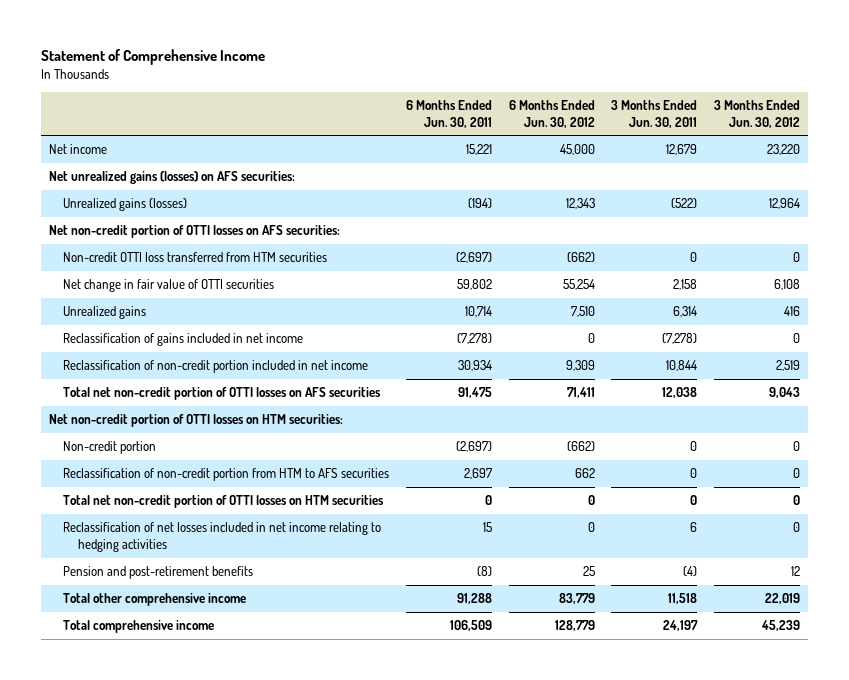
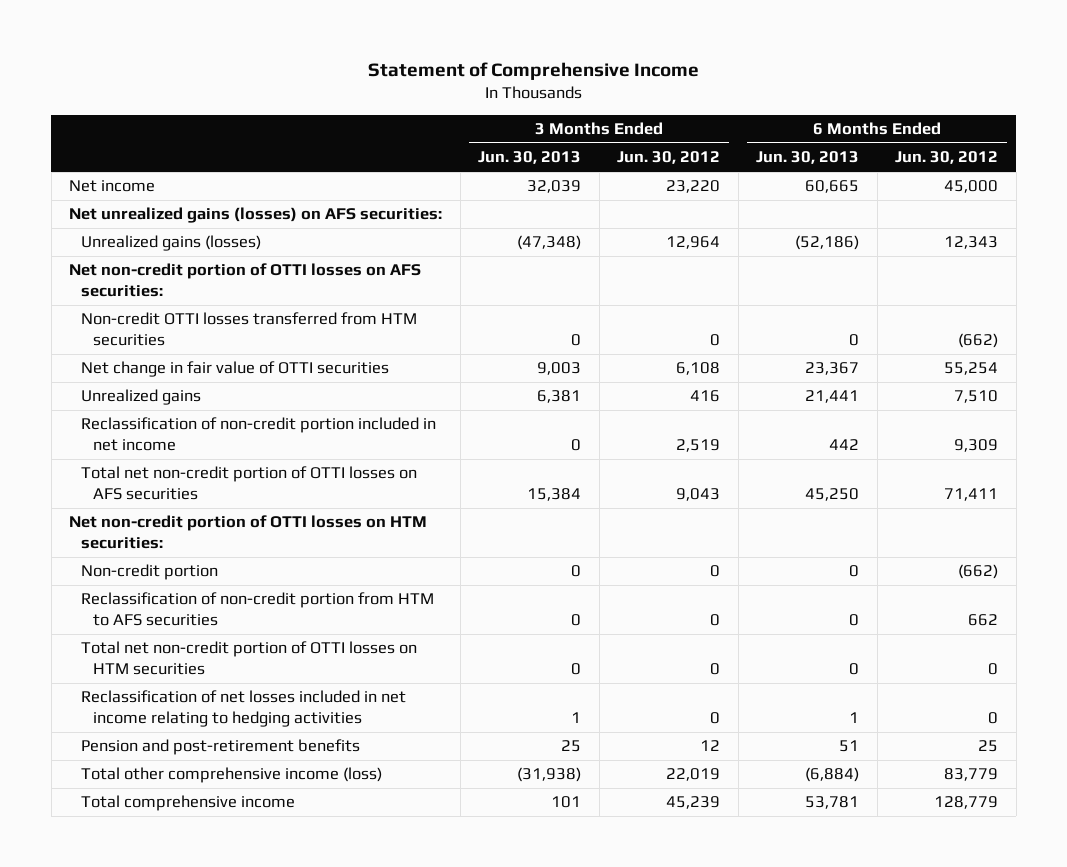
[406,100,493,128] 6 Months Ended Jun. 30, 2011 -> none
[611,100,698,128] 3 Months Ended Jun. 30, 2011 -> none
none -> [478,151,582,165] Jun. 30, 2013
none -> [756,151,860,165] Jun. 30, 2013
[63,252,328,263] Non-credit OTTI loss transferred from HTM securities -> [81,312,418,346] Non-credit OTTI losses transferred from HTM securities
[63,333,304,347] Reclassification of gains included in net income -> none
[63,593,247,607] Total other comprehensive income -> [81,767,383,784] Total other comprehensive income (loss)

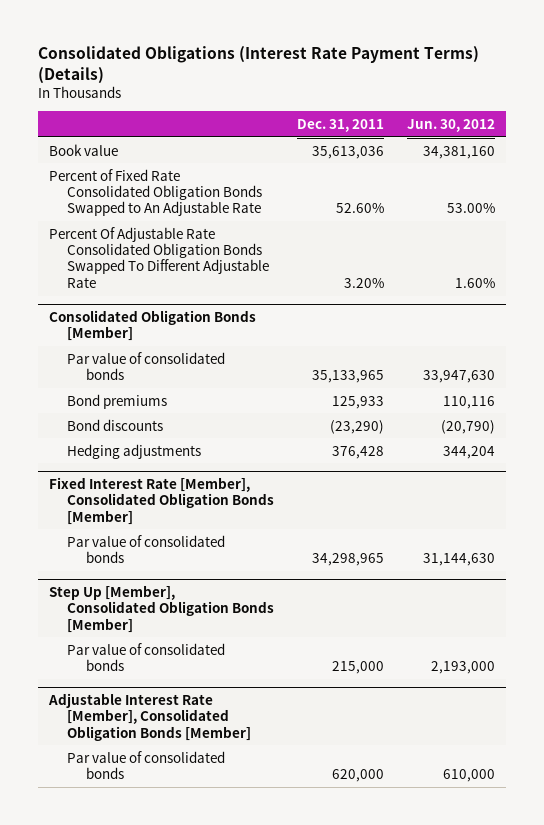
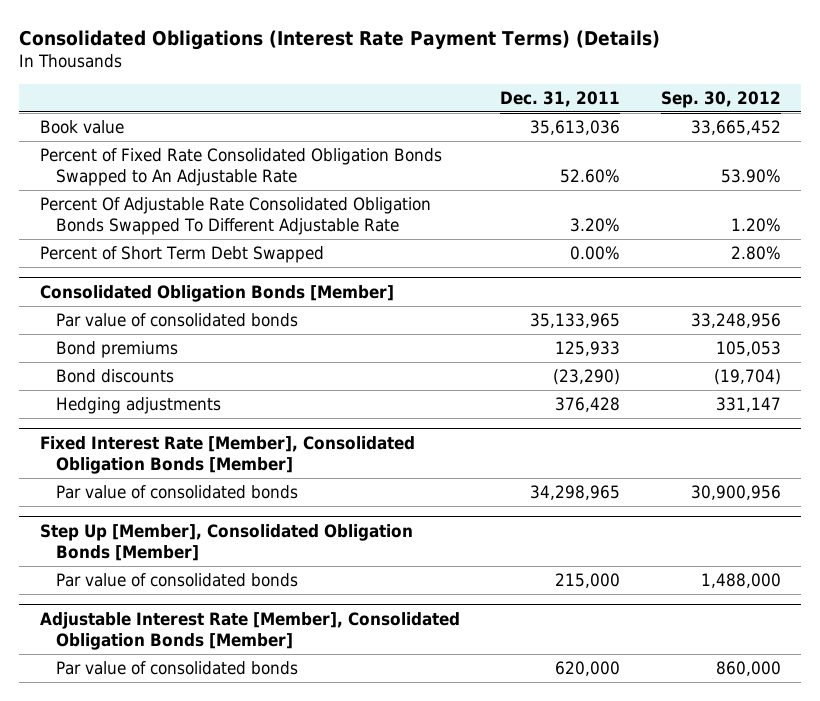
[406,119,495,133] Jun. 30, 2012 -> none
none -> [660,90,781,108] Sep. 30, 2012
none -> [39,246,324,264] Percent of Short Term Debt Swapped

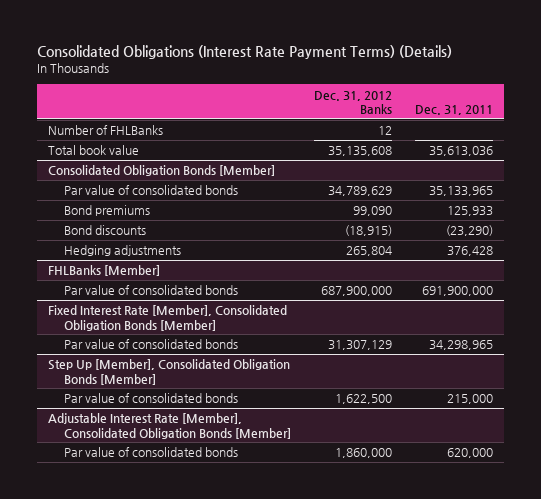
[660,90,781,108] Sep. 30, 2012 -> none
none -> [314,90,393,115] Dec. 31, 2012 Banks
[39,148,442,187] Percent of Fixed Rate Consolidated Obligation Bonds Swapped to An Adjustable Rate -> none
[39,197,431,236] Percent Of Adjustable Rate Consolidated Obligation Bonds Swapped To Different Adjustable Rate -> none
[39,246,324,264] Percent of Short Term Debt Swapped -> none
none -> [48,125,164,136] Number of FHLBanks
[39,120,124,135] Book value -> [48,145,140,156] Total book value
none -> [48,265,161,277] FHLBanks [Member]
none -> [64,285,239,296] Par value of consolidated bonds

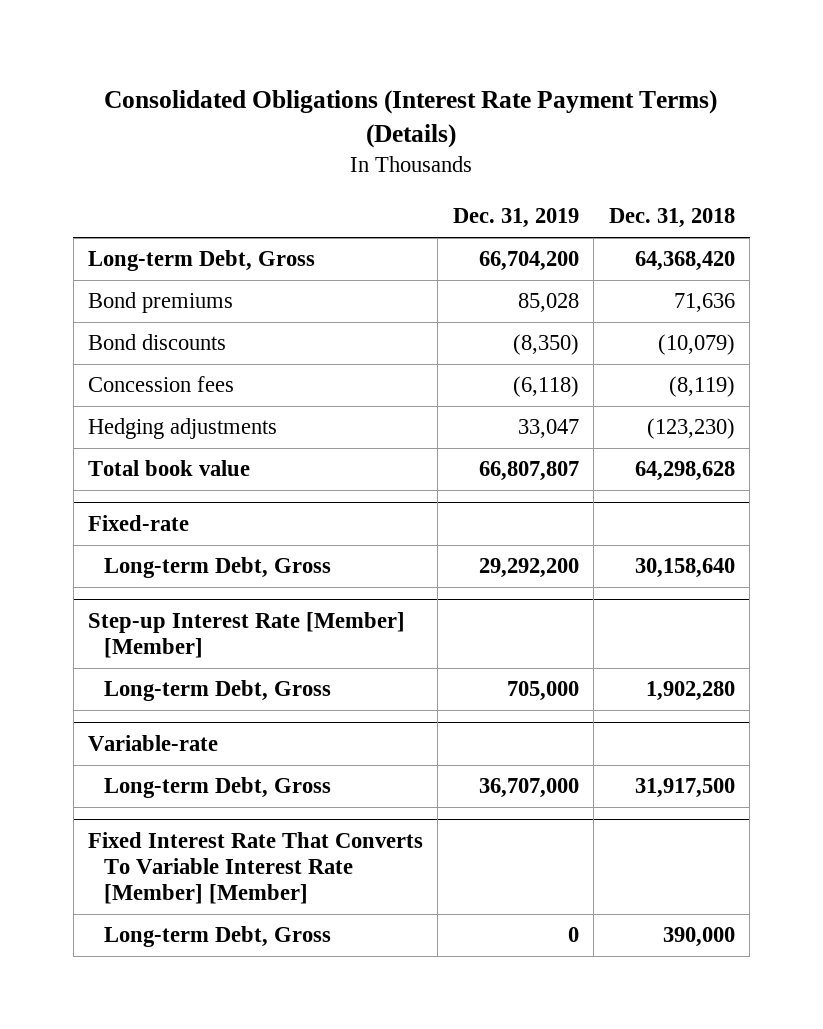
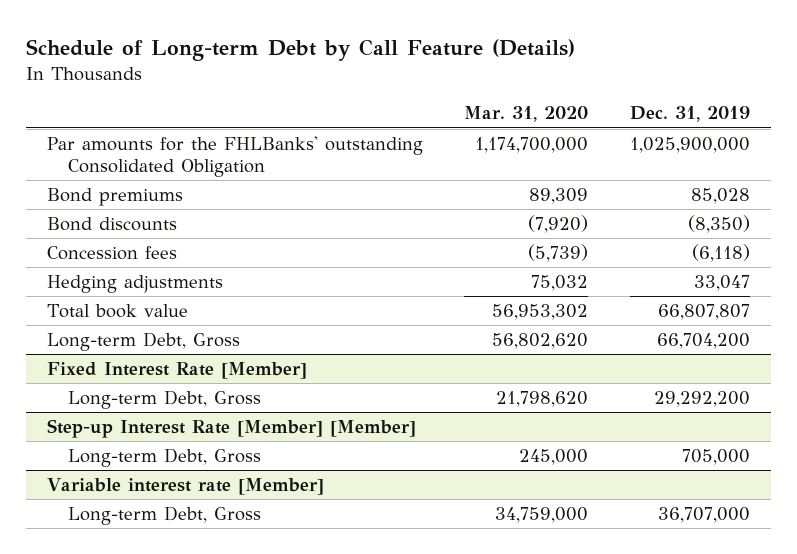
[104,89,718,149] Consolidated Obligations (Interest Rate Payment Terms) (Details) -> [25,38,575,61] Schedule of Long-term Debt by Call Feature (Details)
[608,208,735,229] Dec. 31, 2018 -> none
none -> [464,106,589,123] Mar. 31, 2020
none -> [46,136,423,177] Par amounts for the FHLBanks' outstanding Consolidated Obligation
[88,250,316,272] Long-term Debt, Gross -> [46,332,240,352] Long-term Debt, Gross
[88,515,190,532] Fixed-rate -> [46,362,307,380] Fixed Interest Rate [Member]
[88,735,219,752] Variable-rate -> [46,478,324,496] Variable interest rate [Member]
[88,832,424,904] Fixed Interest Rate That Converts To Variable Interest Rate [Member] [Member] -> none
[104,926,332,948] Long-term Debt, Gross -> none

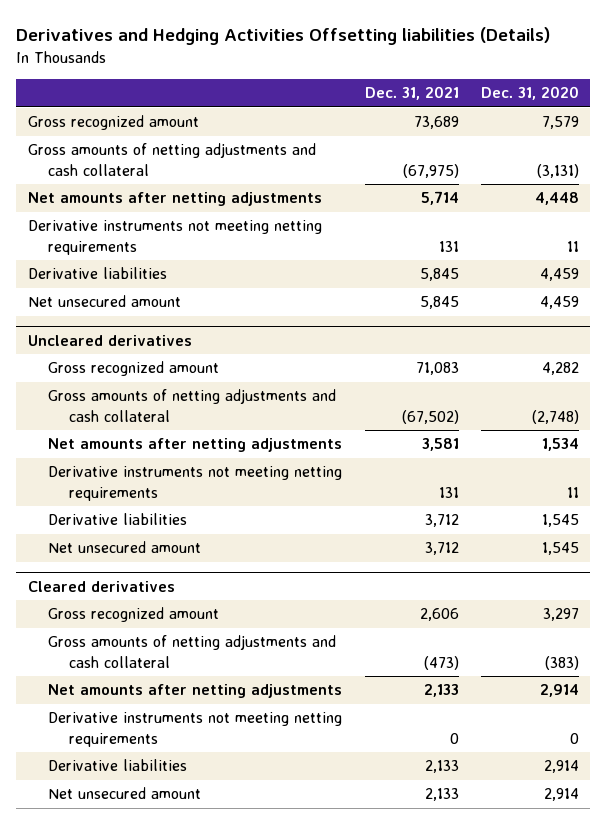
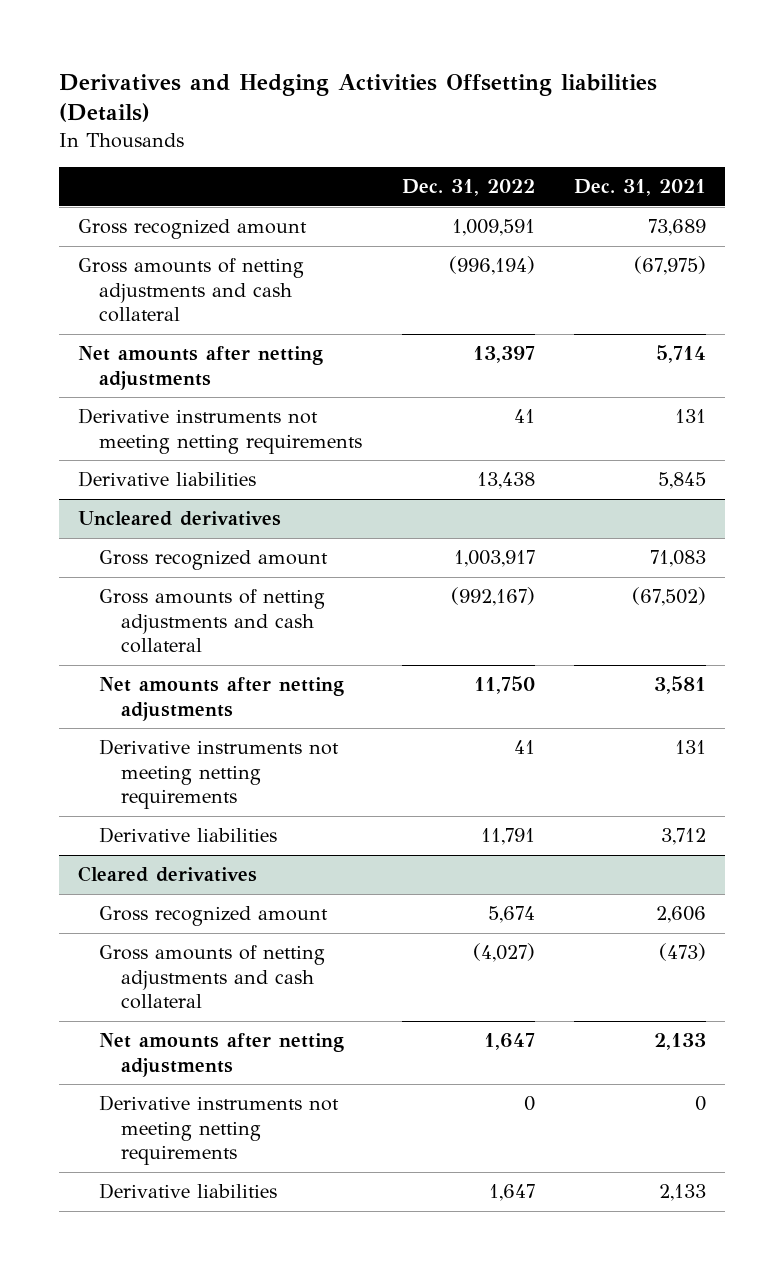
[481,86,580,101] Dec. 31, 2020 -> none
none -> [401,179,535,197] Dec. 31, 2022
[27,295,181,308] Net unsecured amount -> none
[48,541,202,554] Net unsecured amount -> none
[48,787,202,800] Net unsecured amount -> none

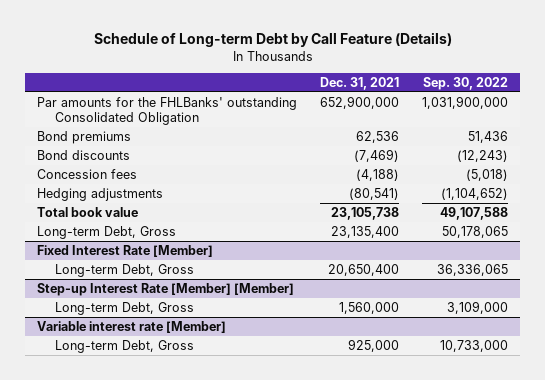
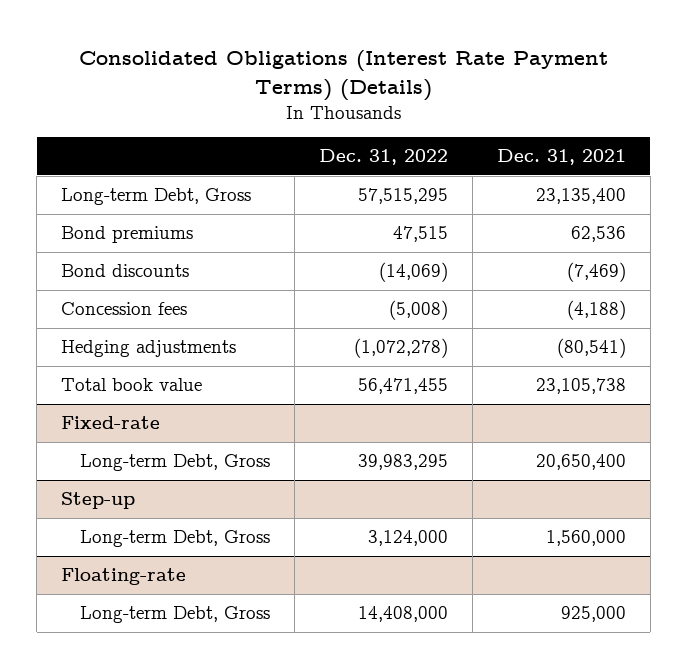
[93,32,452,48] Schedule of Long-term Debt by Call Feature (Details) -> [78,50,608,101] Consolidated Obligations (Interest Rate Payment Terms) (Details)
[423,76,509,90] Sep. 30, 2022 -> none
none -> [319,149,449,166] Dec. 31, 2022
[36,96,297,126] Par amounts for the FHLBanks' outstanding Consolidated Obligation -> none
[36,225,176,239] Long-term Debt, Gross -> [61,188,252,206] Long-term Debt, Gross
[36,244,213,257] Fixed Interest Rate [Member] -> [61,416,161,430] Fixed-rate
[36,282,294,296] Step-up Interest Rate [Member] [Member] -> [61,492,136,510] Step-up
[36,320,226,333] Variable interest rate [Member] -> [61,568,187,586] Floating-rate

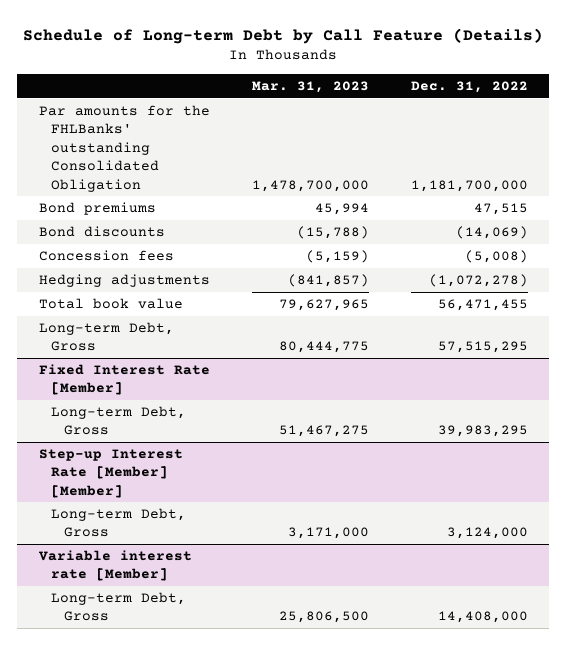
[78,50,608,101] Consolidated Obligations (Interest Rate Payment Terms) (Details) -> [23,27,544,44] Schedule of Long-term Debt by Call Feature (Details)
[496,149,626,166] Dec. 31, 2021 -> none
none -> [251,80,369,93] Mar. 31, 2023
none -> [38,105,210,192] Par amounts for the FHLBanks' outstanding Consolidated Obligation
[61,188,252,206] Long-term Debt, Gross -> [38,322,174,352] Long-term Debt, Gross
[61,416,161,430] Fixed-rate -> [38,364,210,396] Fixed Interest Rate [Member]
[61,492,136,510] Step-up -> [38,449,183,498] Step-up Interest Rate [Member] [Member]
[61,568,187,586] Floating-rate -> [37,550,192,582] Variable interest rate [Member]

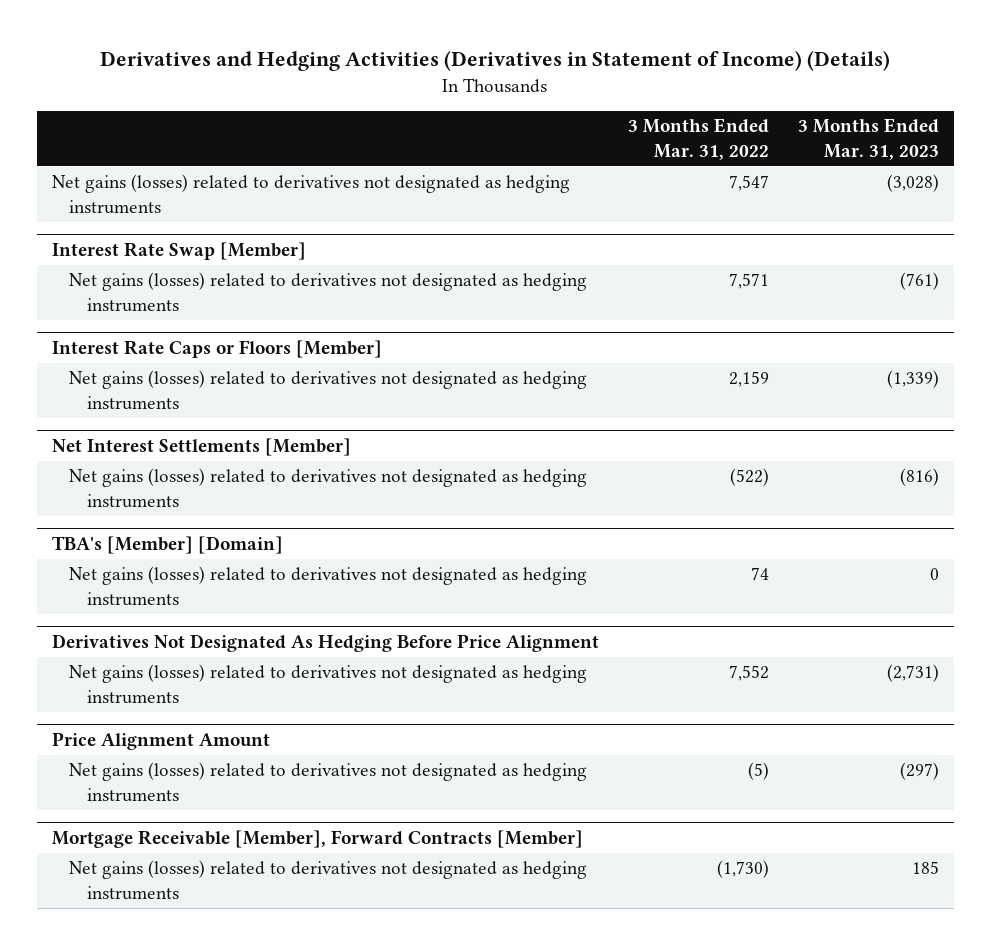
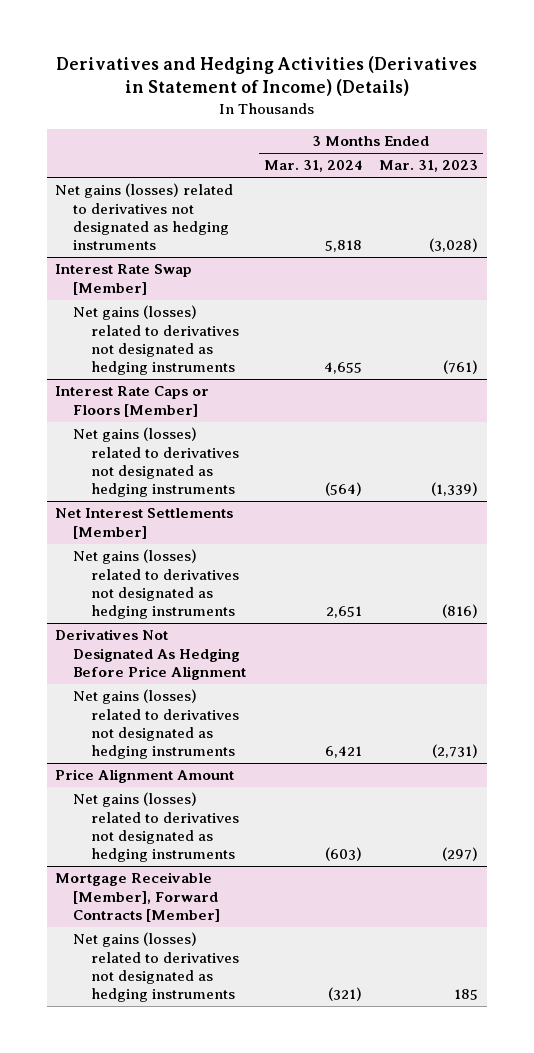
[627,118,769,160] 3 Months Ended Mar. 31, 2022 -> none
none -> [263,160,362,173] Mar. 31, 2024
[51,535,283,554] TBA's [Member] [Domain] -> none
[69,566,588,606] Net gains (losses) related to derivatives not designated as hedging instruments -> none

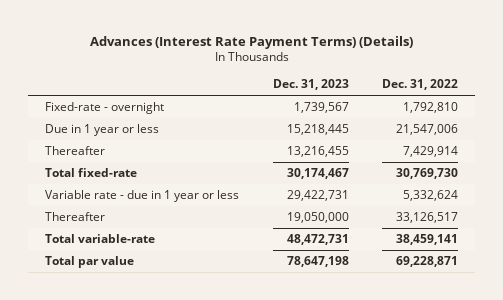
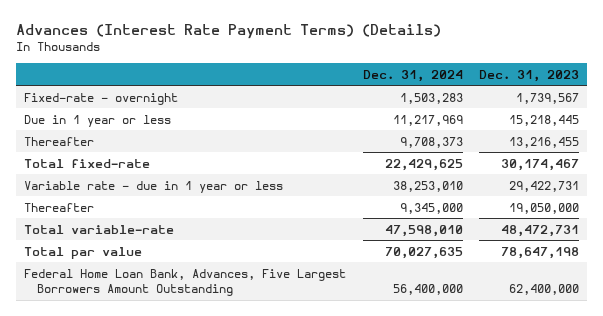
[382,79,459,91] Dec. 31, 2022 -> none
none -> [362,69,463,82] Dec. 31, 2024
none -> [24,268,347,297] Federal Home Loan Bank, Advances, Five Largest Borrowers Amount Outstanding

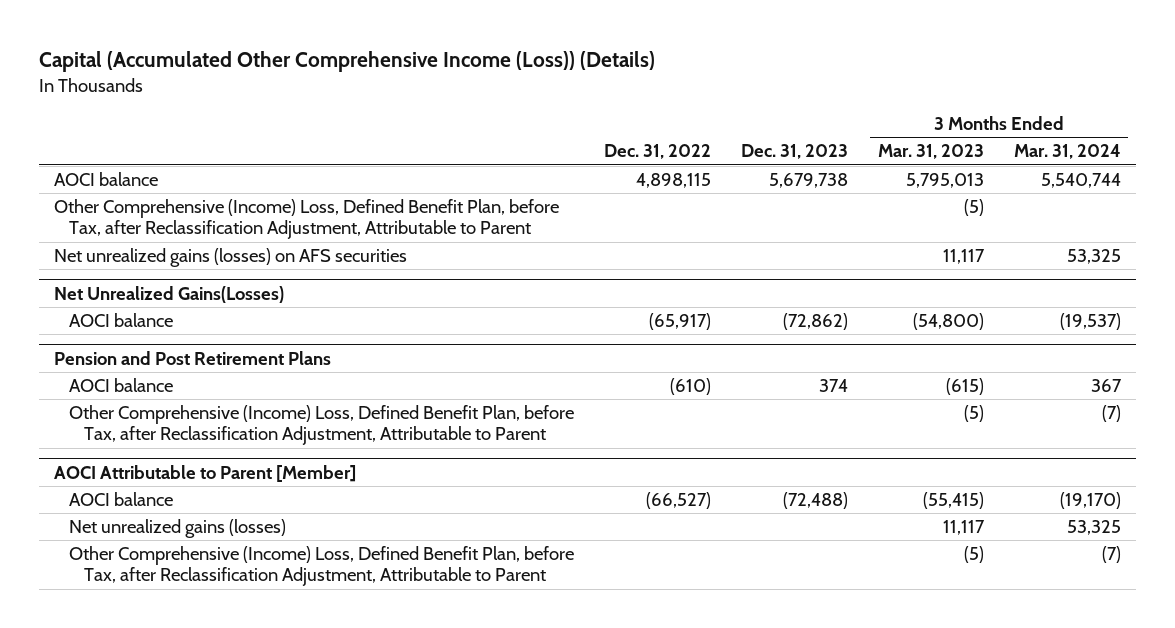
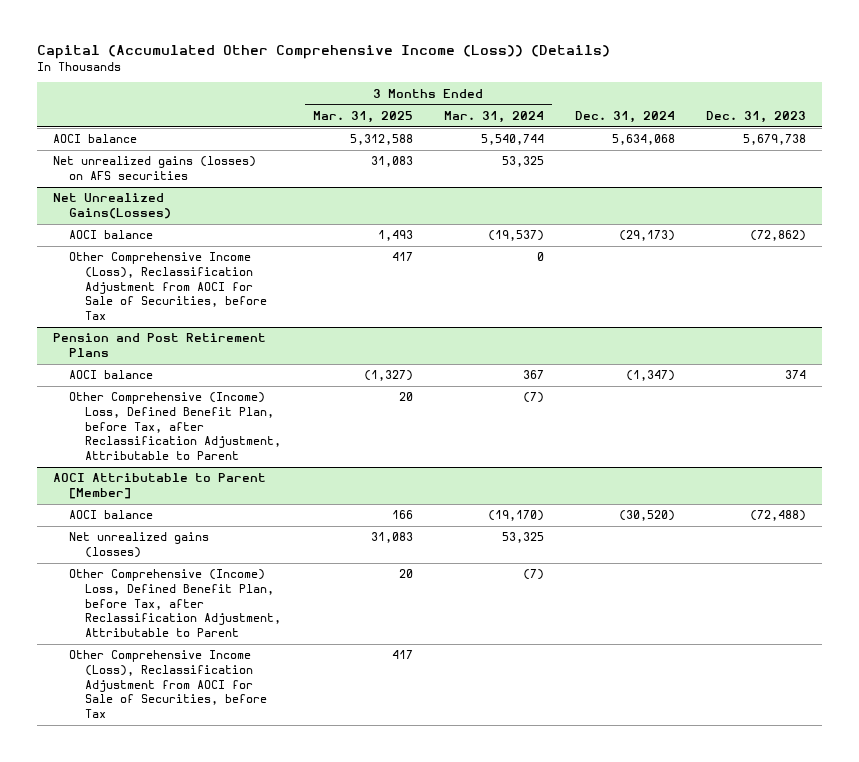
[603,144,711,160] Dec. 31, 2022 -> none
[877,144,984,160] Mar. 31, 2023 -> none
none -> [312,110,413,123] Mar. 31, 2025
none -> [575,110,676,123] Dec. 31, 2024
[53,198,559,240] Other Comprehensive (Income) Loss, Defined Benefit Plan, before Tax, after Reclassification Adjustment, Attributable to Parent -> none
none -> [69,252,268,320] Other Comprehensive Income (Loss), Reclassification Adjustment from AOCI for Sale of Securities, before Tax
none -> [69,650,268,718] Other Comprehensive Income (Loss), Reclassification Adjustment from AOCI for Sale of Securities, before Tax

